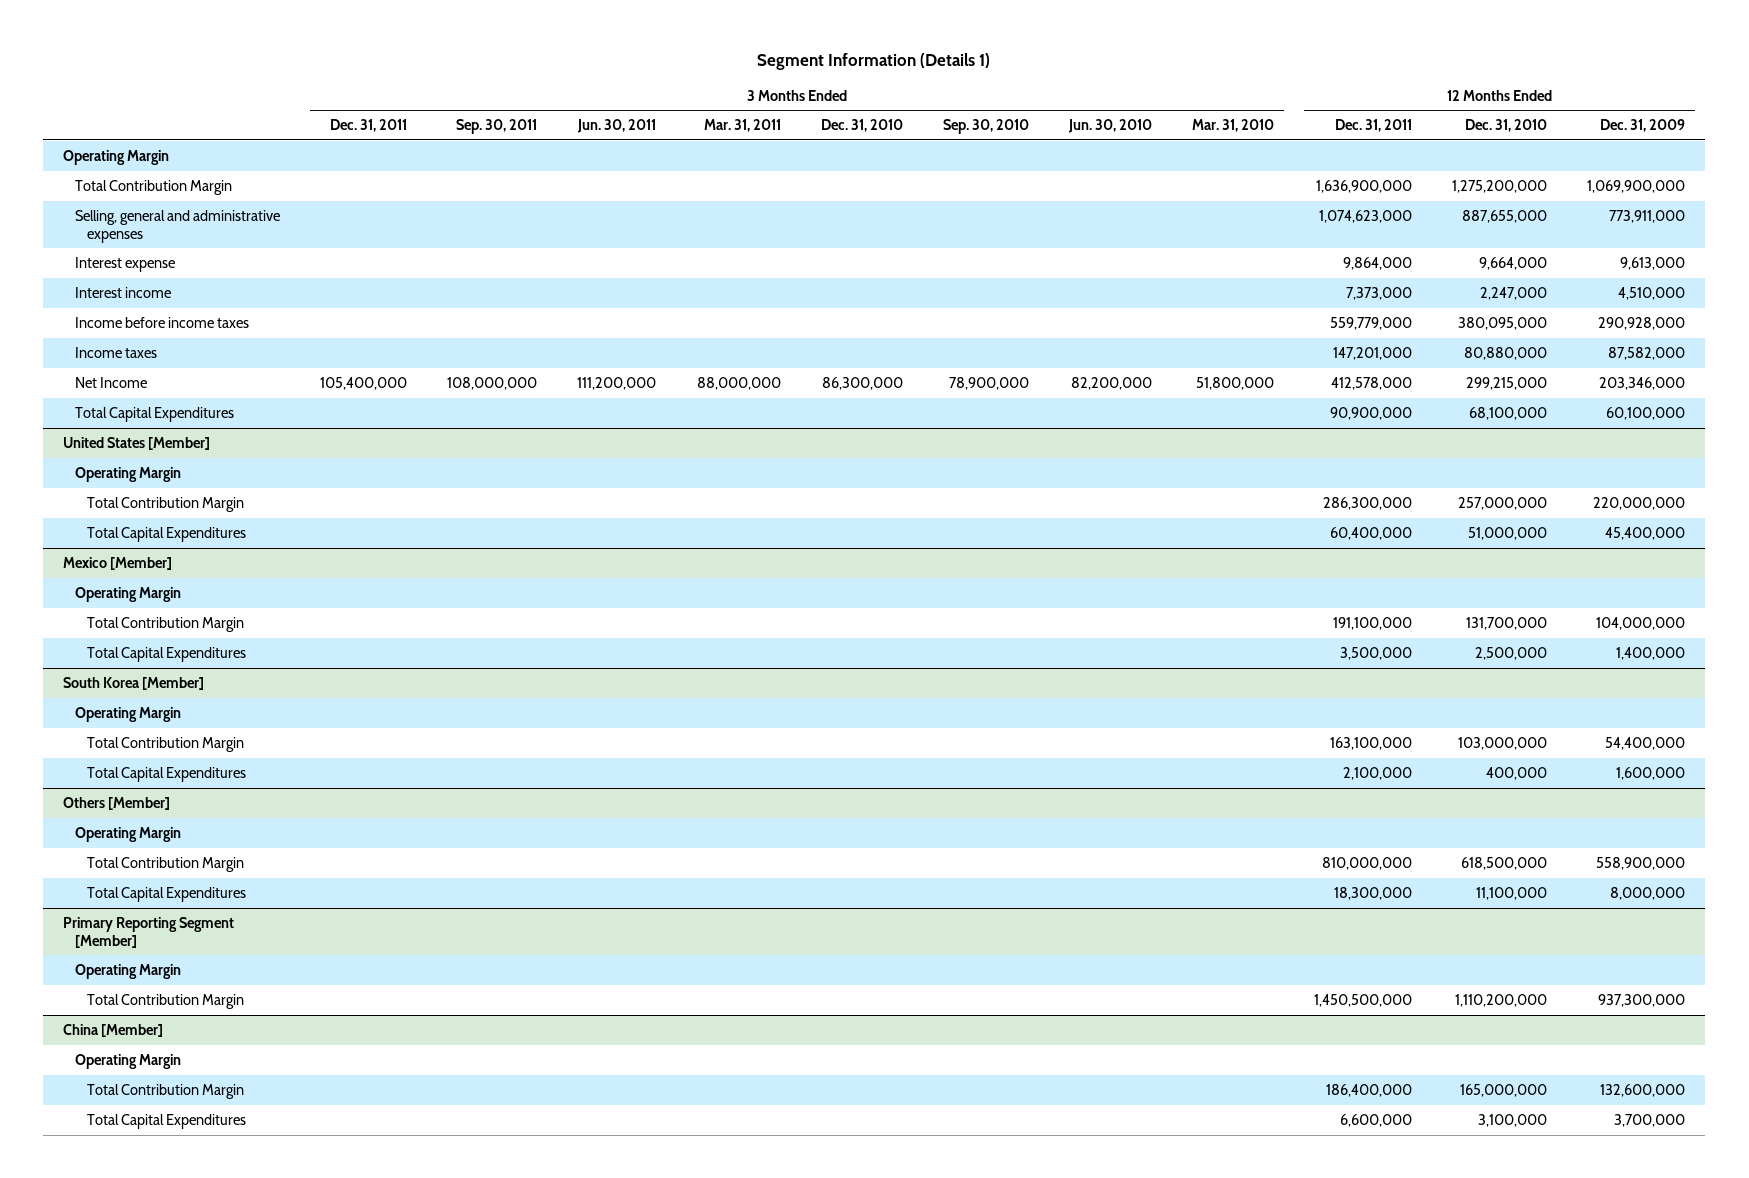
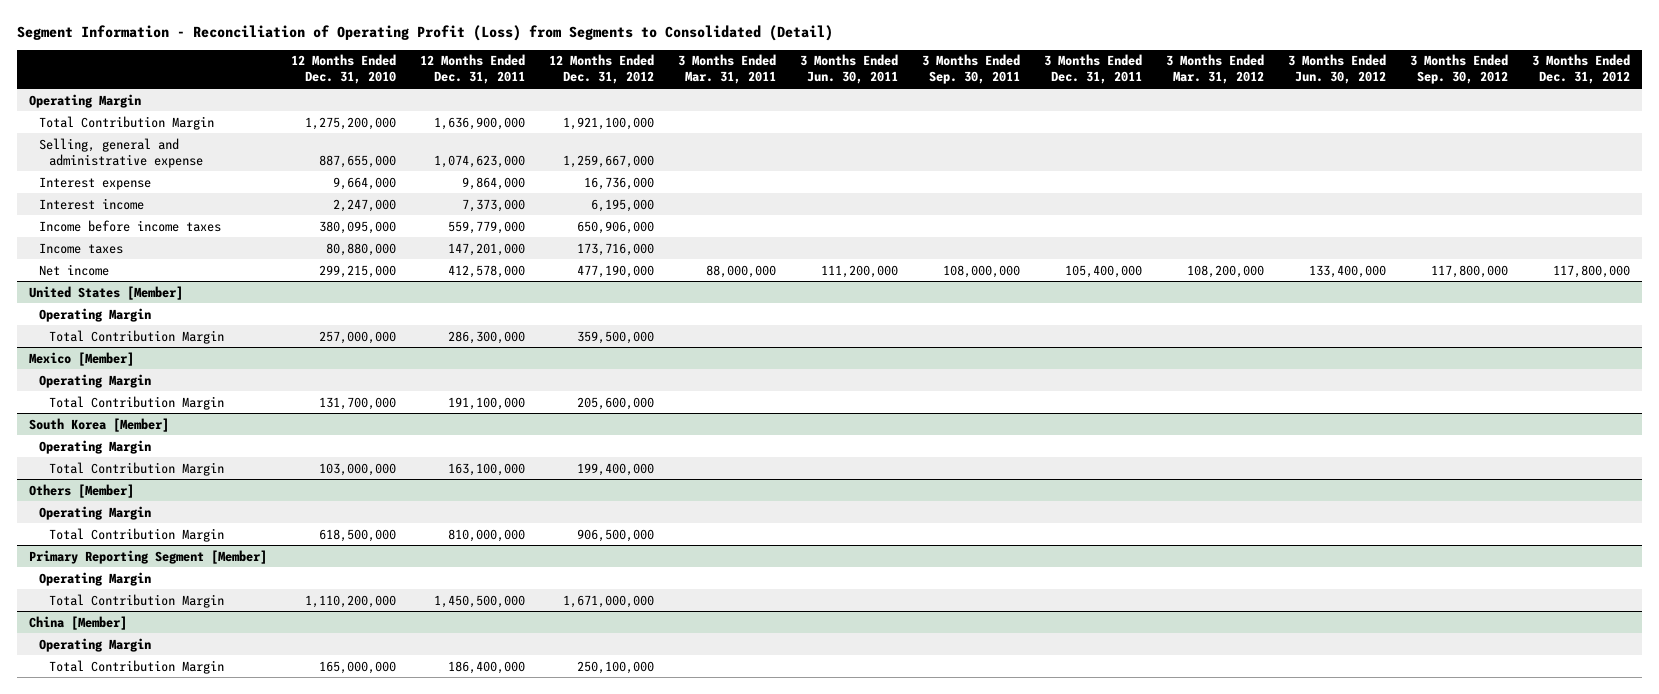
[757,53,991,71] Segment Information (Details 1) -> [17,24,834,41] Segment Information - Reconciliation of Operating Profit (Loss) from Segments to Consolidated (Detail)
[820,119,903,133] Dec. 31, 2010 -> none
[942,119,1029,135] Sep. 30, 2010 -> none
[1067,119,1152,134] Jun. 30, 2010 -> none
[1192,119,1275,133] Mar. 31, 2010 -> none
[1600,119,1686,133] Dec. 31, 2009 -> none
none -> [548,54,654,85] 12 Months Ended Dec. 31, 2012
none -> [1165,54,1264,85] 3 Months Ended Mar. 31, 2012
none -> [1287,54,1386,85] 3 Months Ended Jun. 30, 2012
none -> [1409,54,1508,85] 3 Months Ended Sep. 30, 2012
none -> [1531,54,1630,85] 3 Months Ended Dec. 31, 2012
[75,209,281,243] Selling, general and administrative expenses -> [39,137,204,168] Selling, general and administrative expense
[75,406,235,422] Total Capital Expenditures -> none
[75,376,148,388] Net Income -> [39,263,110,276] Net income
[86,526,246,542] Total Capital Expenditures -> none
[86,646,246,662] Total Capital Expenditures -> none
[86,766,246,782] Total Capital Expenditures -> none
[86,886,246,902] Total Capital Expenditures -> none
[86,1113,246,1129] Total Capital Expenditures -> none

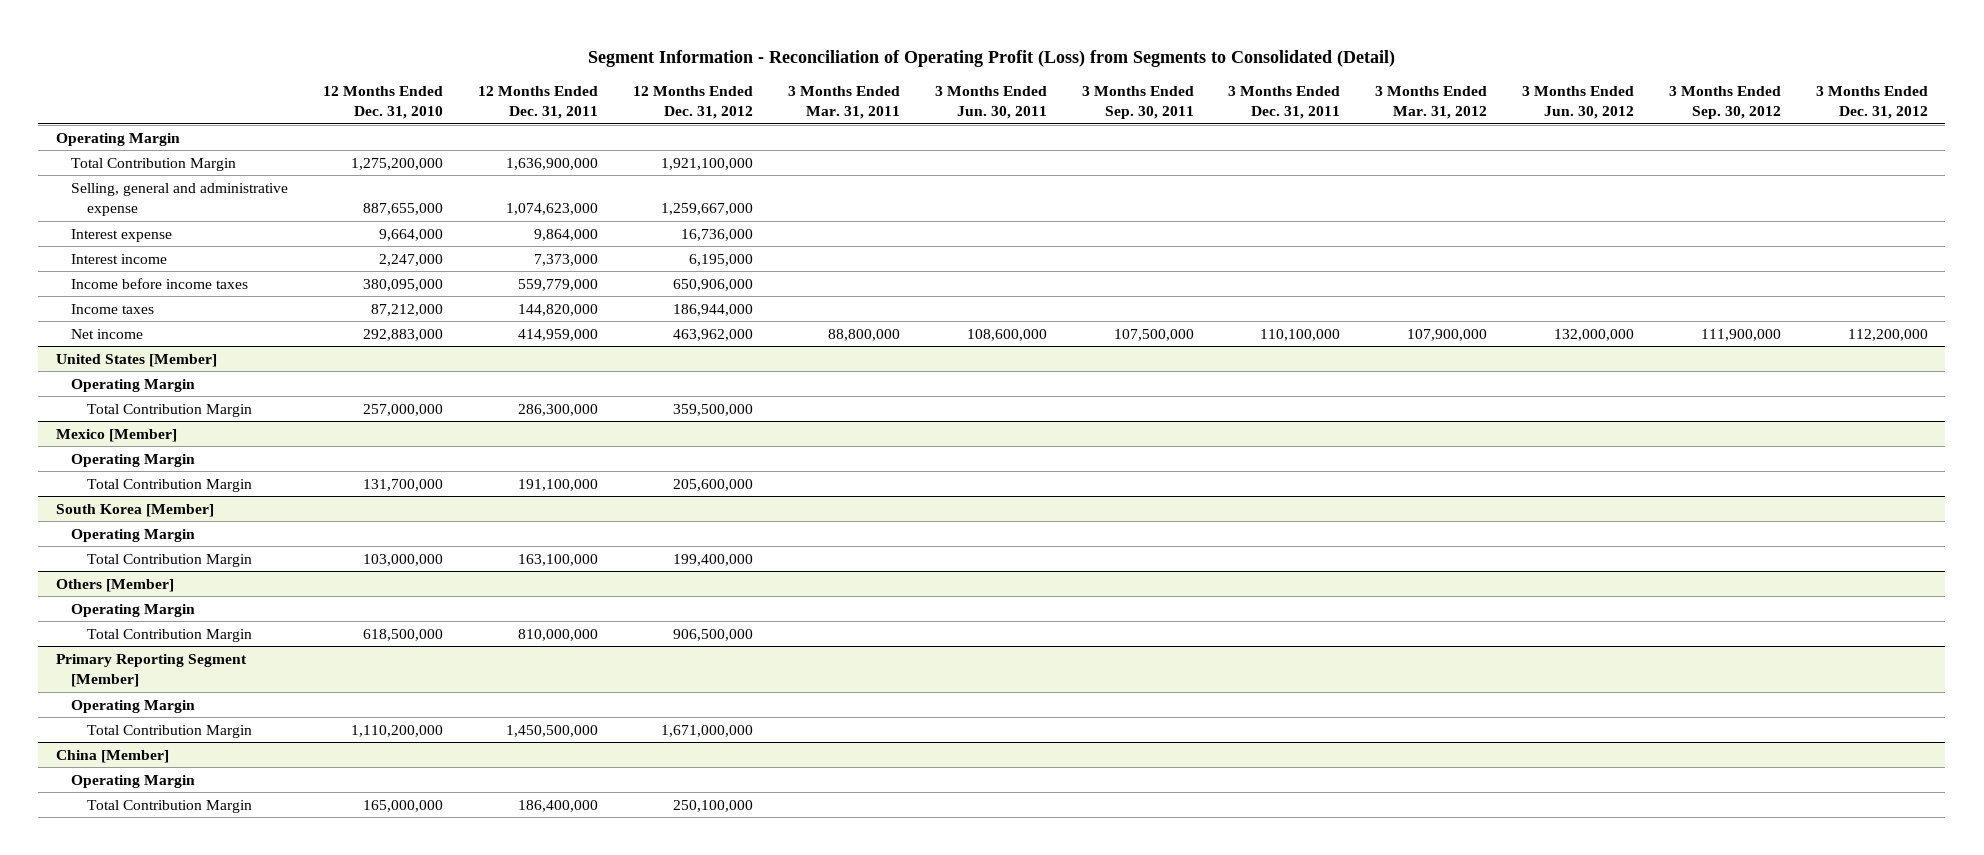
[326,242,397,256] 80,880,000 -> [371,303,444,316] 87,212,000
[447,242,525,256] 147,201,000 -> [518,303,599,316] 144,820,000
[576,242,654,256] 173,716,000 -> [672,303,753,316] 186,944,000
[319,264,397,278] 299,215,000 -> [363,328,444,341] 292,883,000
[447,264,525,278] 412,578,000 -> [518,328,599,341] 414,959,000
[576,264,654,278] 477,190,000 -> [672,328,753,341] 463,962,000
[705,264,776,278] 88,000,000 -> [827,328,900,341] 88,800,000
[820,264,898,278] 111,200,000 -> [966,328,1047,341] 108,600,000
[942,264,1020,278] 108,000,000 -> [1113,328,1194,341] 107,500,000
[1064,264,1142,278] 105,400,000 -> [1260,328,1341,341] 110,100,000
[1186,264,1264,278] 108,200,000 -> [1407,328,1488,341] 107,900,000
[1308,264,1386,278] 133,400,000 -> [1554,328,1635,341] 132,000,000
[1430,264,1508,278] 117,800,000 -> [1701,328,1782,341] 111,900,000
[1552,264,1630,278] 117,800,000 -> [1847,328,1928,341] 112,200,000

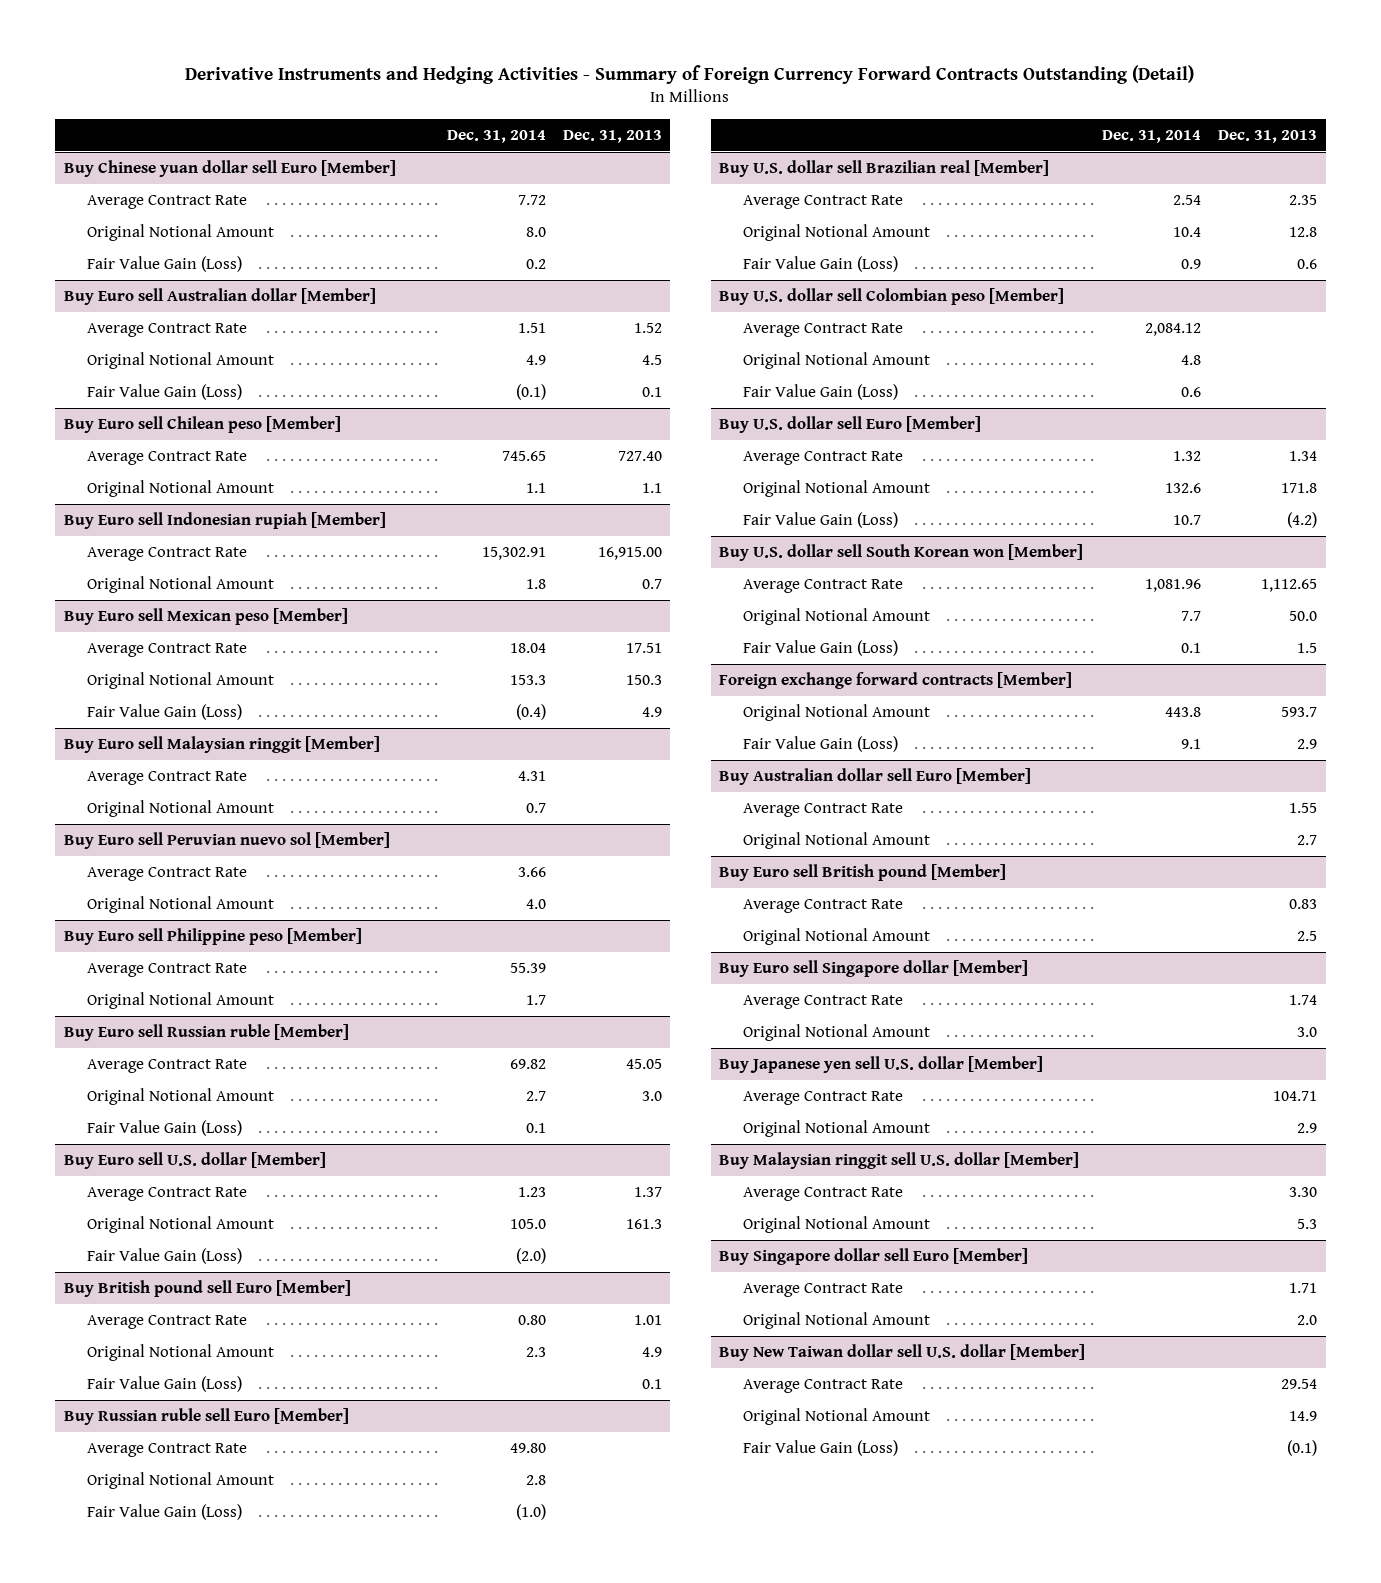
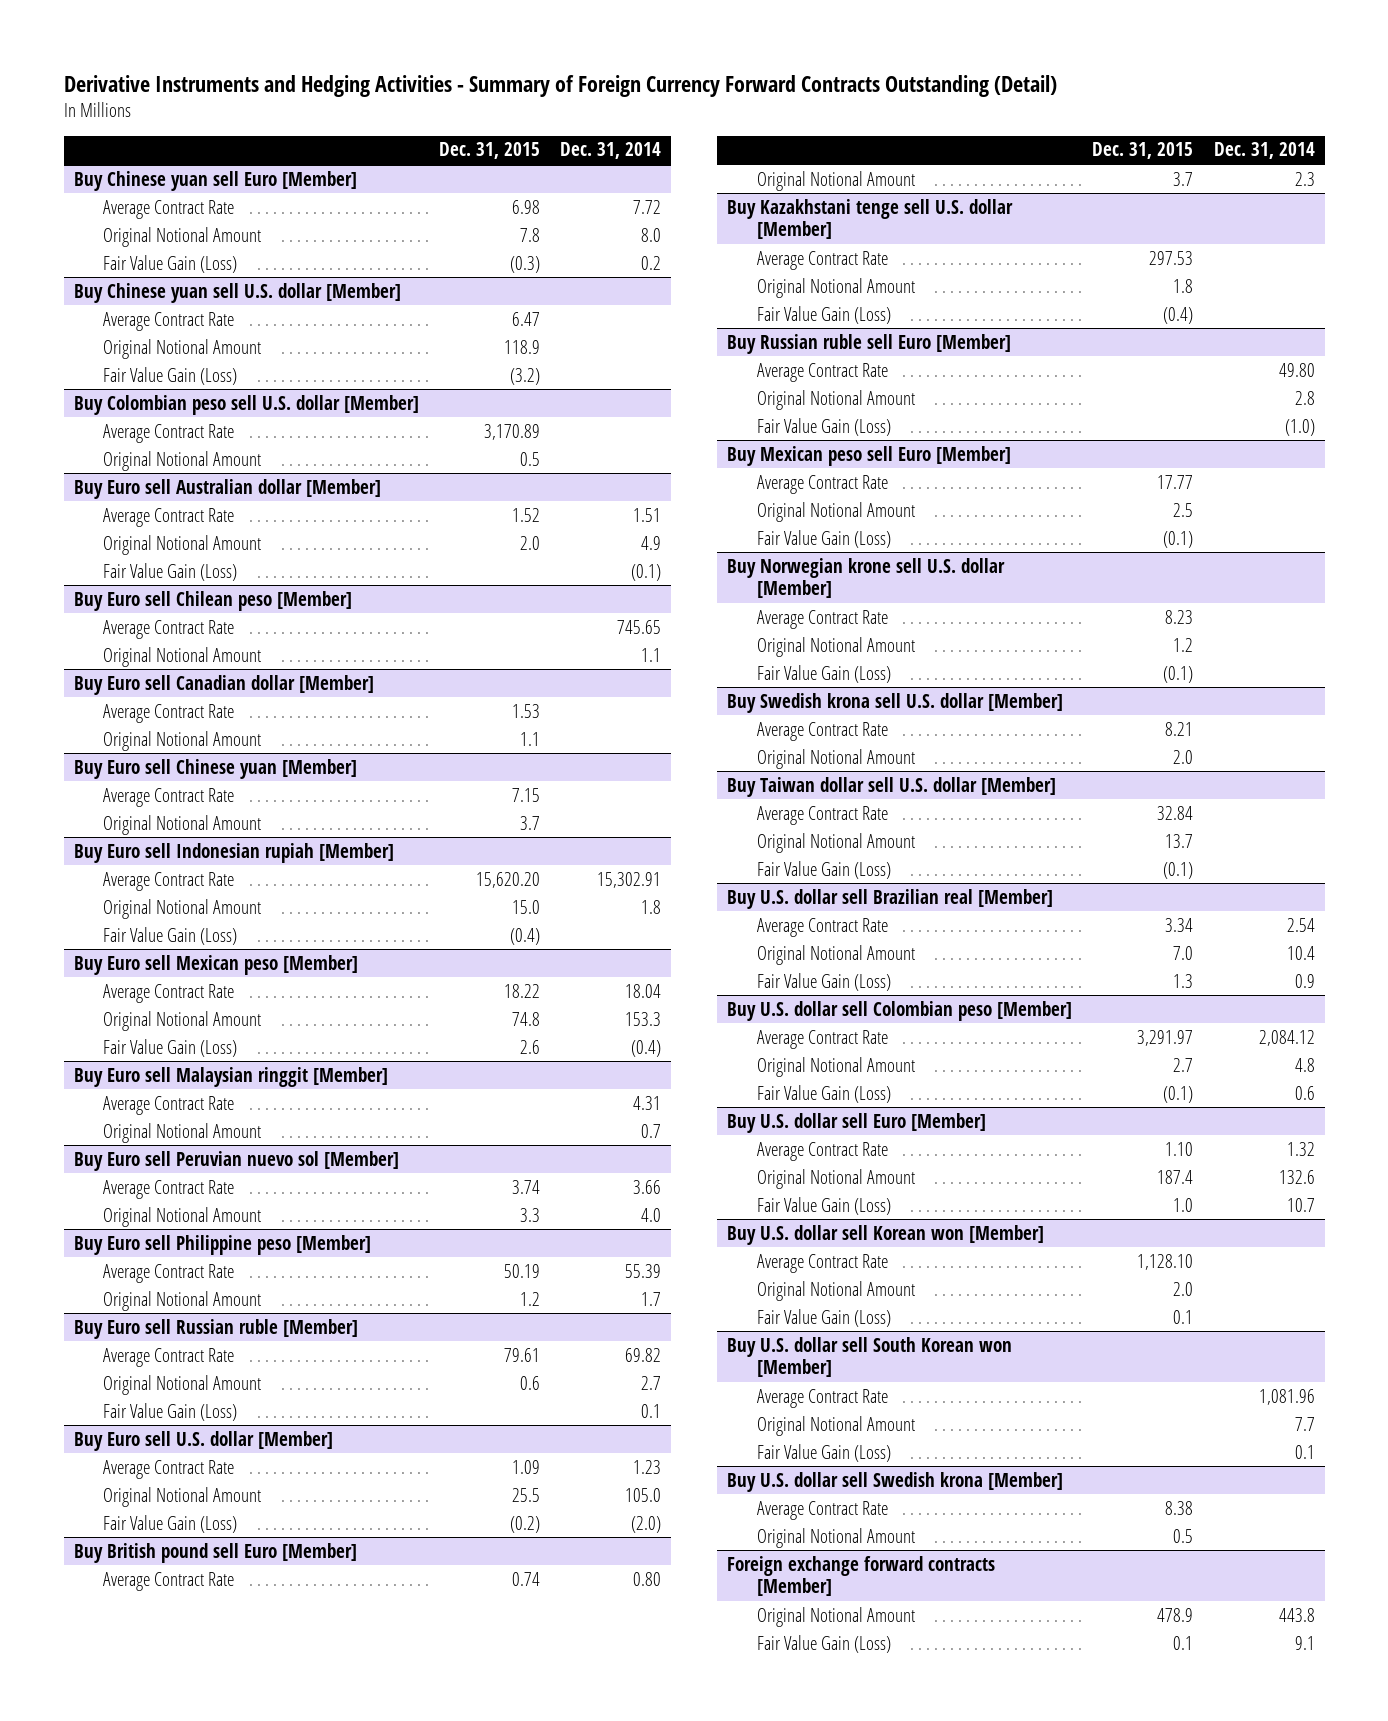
[562,129,662,143] Dec. 31, 2013 -> none
none -> [438,142,540,160] Dec. 31, 2015
[63,160,396,178] Buy Chinese yuan dollar sell Euro [Member] -> [73,170,357,191] Buy Chinese yuan sell Euro [Member]
none -> [73,282,401,303] Buy Chinese yuan sell U.S. dollar [Member]
none -> [102,311,234,331] Average Contract Rate
none -> [102,338,261,359] Original Notional Amount
none -> [102,366,237,385] Fair Value Gain (Loss)
none -> [73,394,419,415] Buy Colombian peso sell U.S. dollar [Member]
none -> [102,423,234,443] Average Contract Rate
none -> [102,450,261,471] Original Notional Amount
none -> [73,674,374,695] Buy Euro sell Canadian dollar [Member]
none -> [102,703,234,723] Average Contract Rate
none -> [102,730,261,751] Original Notional Amount
none -> [73,758,357,779] Buy Euro sell Chinese yuan [Member]
none -> [102,787,234,807] Average Contract Rate
none -> [102,814,261,835] Original Notional Amount
none -> [102,926,237,945] Fair Value Gain (Loss)
none -> [727,198,1014,240] Buy Kazakhstani tenge sell U.S. dollar [Member]
none -> [756,250,888,270] Average Contract Rate
none -> [756,277,915,298] Original Notional Amount
none -> [727,445,1012,466] Buy Mexican peso sell Euro [Member]
none -> [756,474,888,494] Average Contract Rate
none -> [756,501,915,522] Original Notional Amount
none -> [756,529,891,548] Fair Value Gain (Loss)
none -> [727,557,1006,599] Buy Norwegian krone sell U.S. dollar [Member]
none -> [756,609,888,629] Average Contract Rate
none -> [756,636,915,657] Original Notional Amount
none -> [756,664,891,683] Fair Value Gain (Loss)
none -> [727,692,1064,713] Buy Swedish krona sell U.S. dollar [Member]
none -> [756,721,888,741] Average Contract Rate
none -> [756,748,915,769] Original Notional Amount
none -> [727,776,1057,797] Buy Taiwan dollar sell U.S. dollar [Member]
none -> [756,805,888,825] Average Contract Rate
none -> [756,832,915,853] Original Notional Amount
none -> [756,860,891,879] Fair Value Gain (Loss)
none -> [727,1224,1045,1245] Buy U.S. dollar sell Korean won [Member]
none -> [756,1253,888,1273] Average Contract Rate
none -> [756,1280,915,1301] Original Notional Amount
none -> [756,1308,891,1327] Fair Value Gain (Loss)
none -> [727,1471,1064,1492] Buy U.S. dollar sell Swedish krona [Member]
none -> [756,1500,888,1520] Average Contract Rate
none -> [756,1527,915,1548] Original Notional Amount
[719,768,1032,786] Buy Australian dollar sell Euro [Member] -> none
[743,803,904,818] Average Contract Rate -> none
[743,832,931,850] Original Notional Amount -> none
[719,864,1007,882] Buy Euro sell British pound [Member] -> none
[743,899,904,914] Average Contract Rate -> none
[743,928,931,946] Original Notional Amount -> none
[719,960,1029,978] Buy Euro sell Singapore dollar [Member] -> none
[743,995,904,1010] Average Contract Rate -> none
[743,1024,931,1042] Original Notional Amount -> none
[719,1056,1044,1074] Buy Japanese yen sell U.S. dollar [Member] -> none
[743,1091,904,1106] Average Contract Rate -> none
[743,1120,931,1138] Original Notional Amount -> none
[719,1152,1080,1170] Buy Malaysian ringgit sell U.S. dollar [Member] -> none
[743,1187,904,1202] Average Contract Rate -> none
[743,1216,931,1234] Original Notional Amount -> none
[719,1248,1029,1266] Buy Singapore dollar sell Euro [Member] -> none
[743,1283,904,1298] Average Contract Rate -> none
[743,1312,931,1330] Original Notional Amount -> none
[719,1344,1086,1362] Buy New Taiwan dollar sell U.S. dollar [Member] -> none
[743,1379,904,1394] Average Contract Rate -> none
[743,1408,931,1426] Original Notional Amount -> none
[743,1440,899,1457] Fair Value Gain (Loss) -> none

